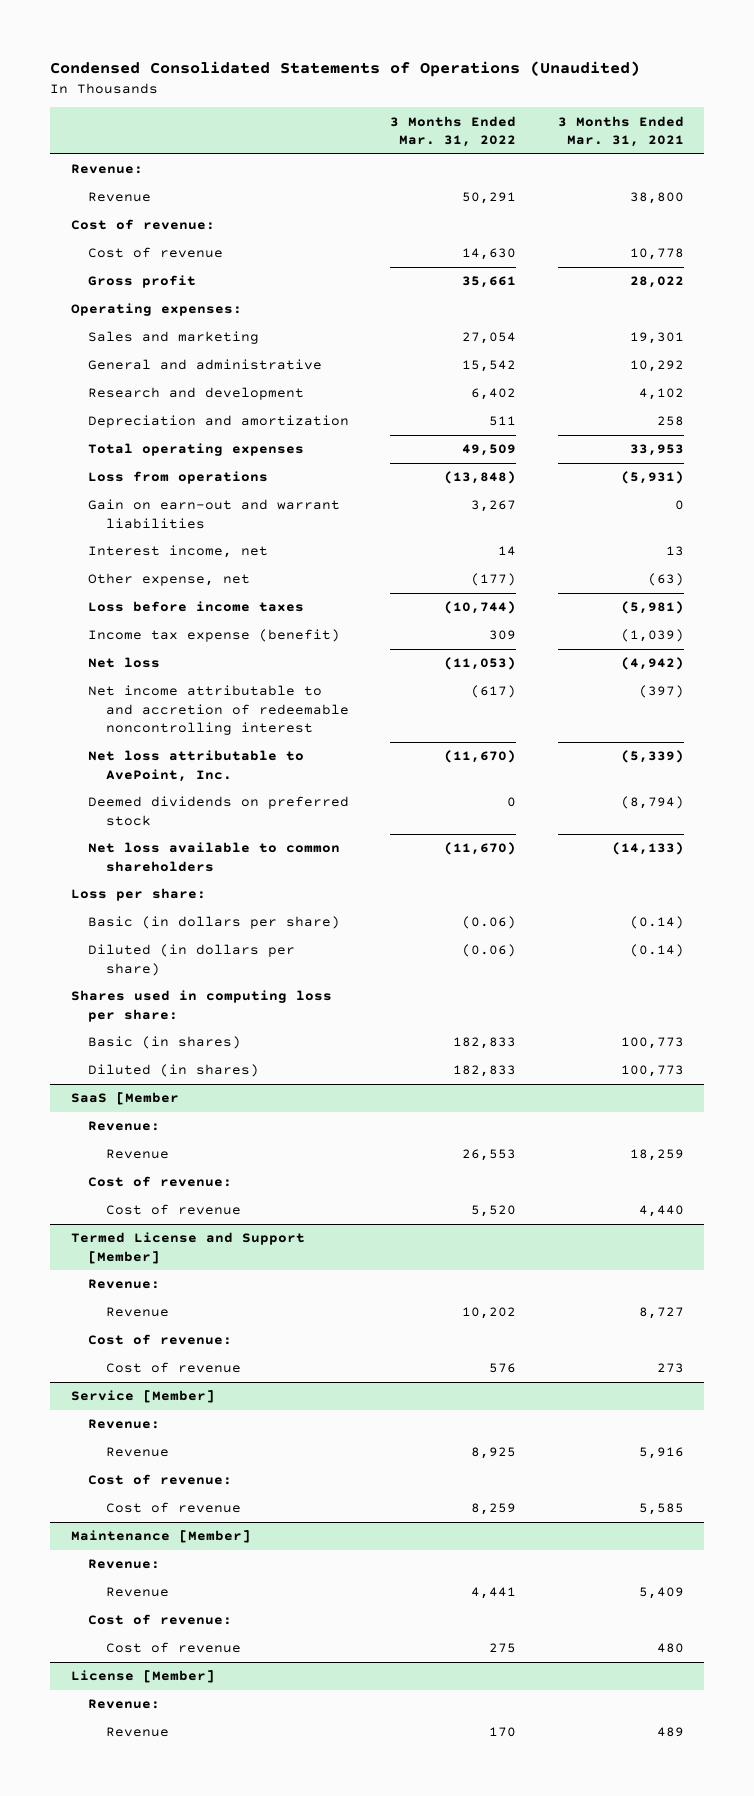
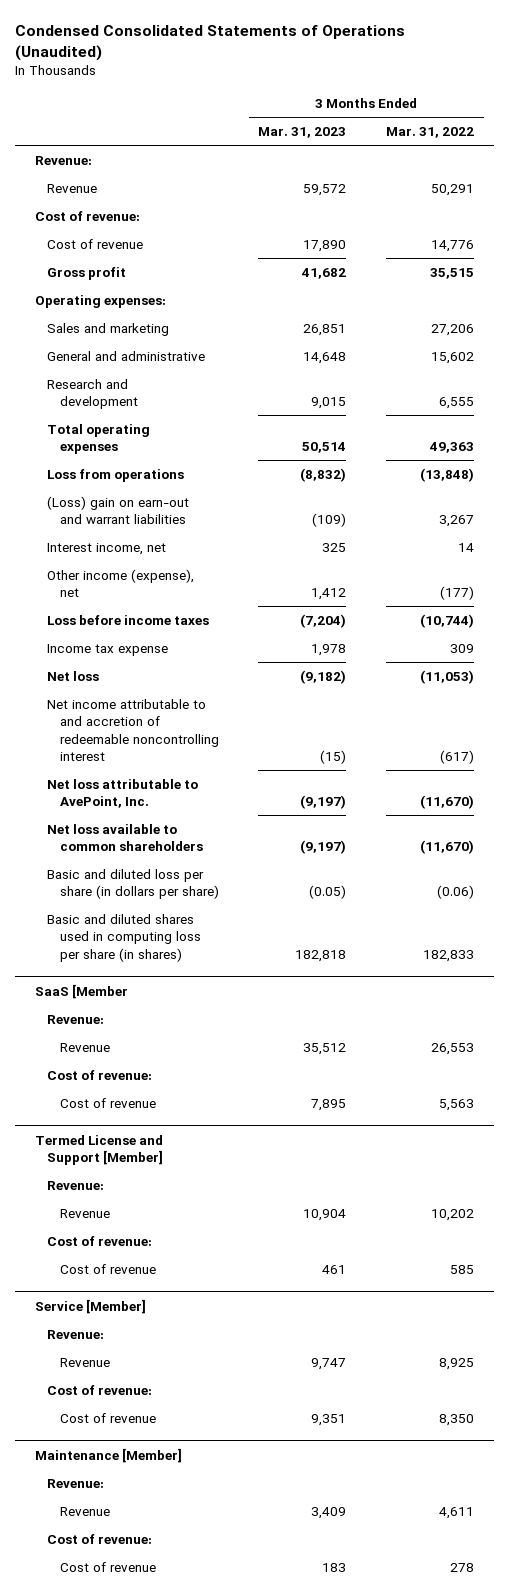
[557,115,684,148] 3 Months Ended Mar. 31, 2021 -> none
none -> [258,126,347,138] Mar. 31, 2023
[462,248,517,261] 14,630 -> [430,239,474,252] 14,776
[462,276,517,289] 35,661 -> [429,267,474,279] 35,515
[88,415,350,429] Depreciation and amortization -> none
[462,332,517,345] 27,054 -> [430,323,474,336] 27,206
[462,360,517,373] 15,542 -> [430,351,474,364] 15,602
[471,388,517,401] 6,402 -> [438,397,474,410] 6,555
[462,444,517,457] 49,509 -> [428,442,474,454] 49,363
[88,499,341,529] Gain on earn-out and warrant liabilities -> [47,495,190,525] (Loss) gain on earn-out and warrant liabilities
[88,573,251,587] Other expense, net -> [47,568,195,598] Other income (expense), net
[88,629,341,643] Income tax expense (benefit) -> [47,643,169,656] Income tax expense
[88,796,350,826] Deemed dividends on preferred stock -> none
[70,888,206,902] Loss per share: -> none
[88,944,296,976] Diluted (in dollars per share) -> none
[70,990,332,1022] Shares used in computing loss per share: -> none
[88,1064,260,1078] Diluted (in shares) -> none
[88,916,341,930] Basic (in dollars per share) -> [47,868,219,900] Basic and diluted loss per share (in dollars per share)
[88,1036,242,1050] Basic (in shares) -> [47,913,201,962] Basic and diluted shares used in computing loss per share (in shares)
[471,1205,517,1218] 5,520 -> [438,1098,474,1111] 5,563
[489,1363,517,1374] 576 -> [449,1264,474,1274] 585
[471,1503,517,1516] 8,259 -> [438,1413,474,1426] 8,350
[471,1587,517,1600] 4,441 -> [438,1506,474,1519] 4,611
[70,1670,215,1684] License [Member] -> none
[88,1699,161,1710] Revenue: -> none
[105,1727,169,1738] Revenue -> none
[489,1643,517,1654] 275 -> [449,1562,474,1572] 278

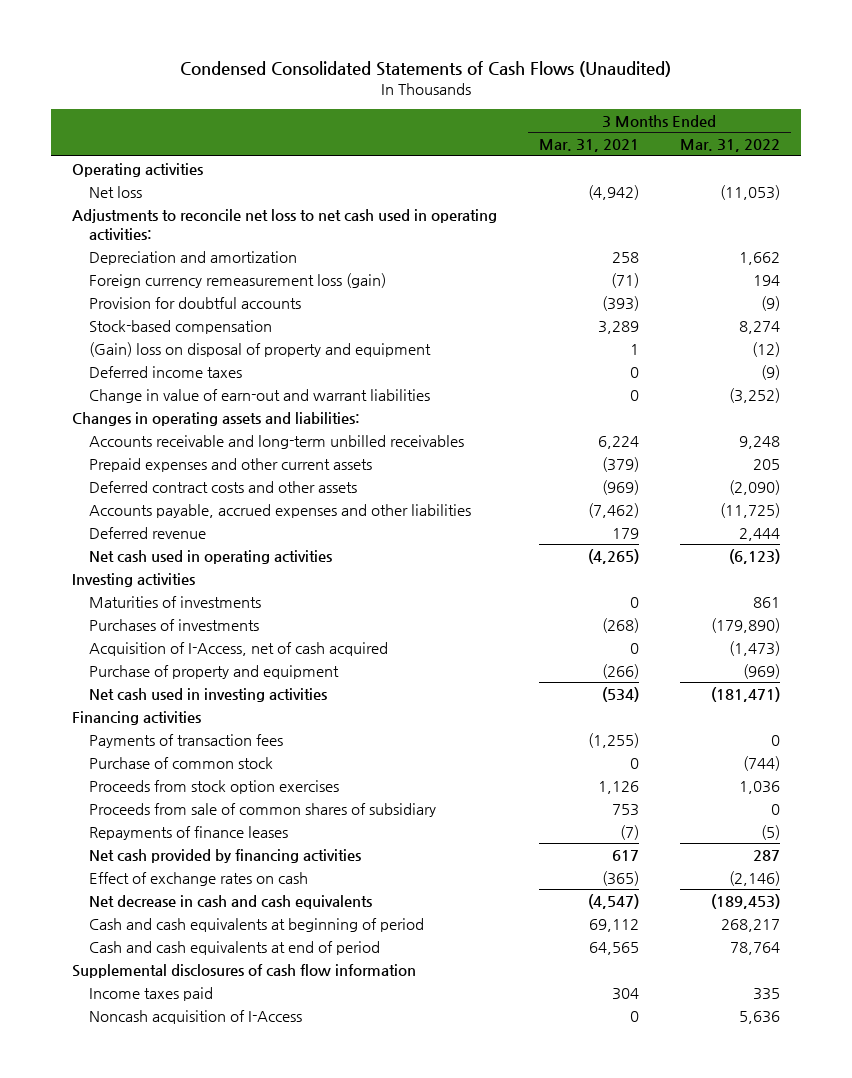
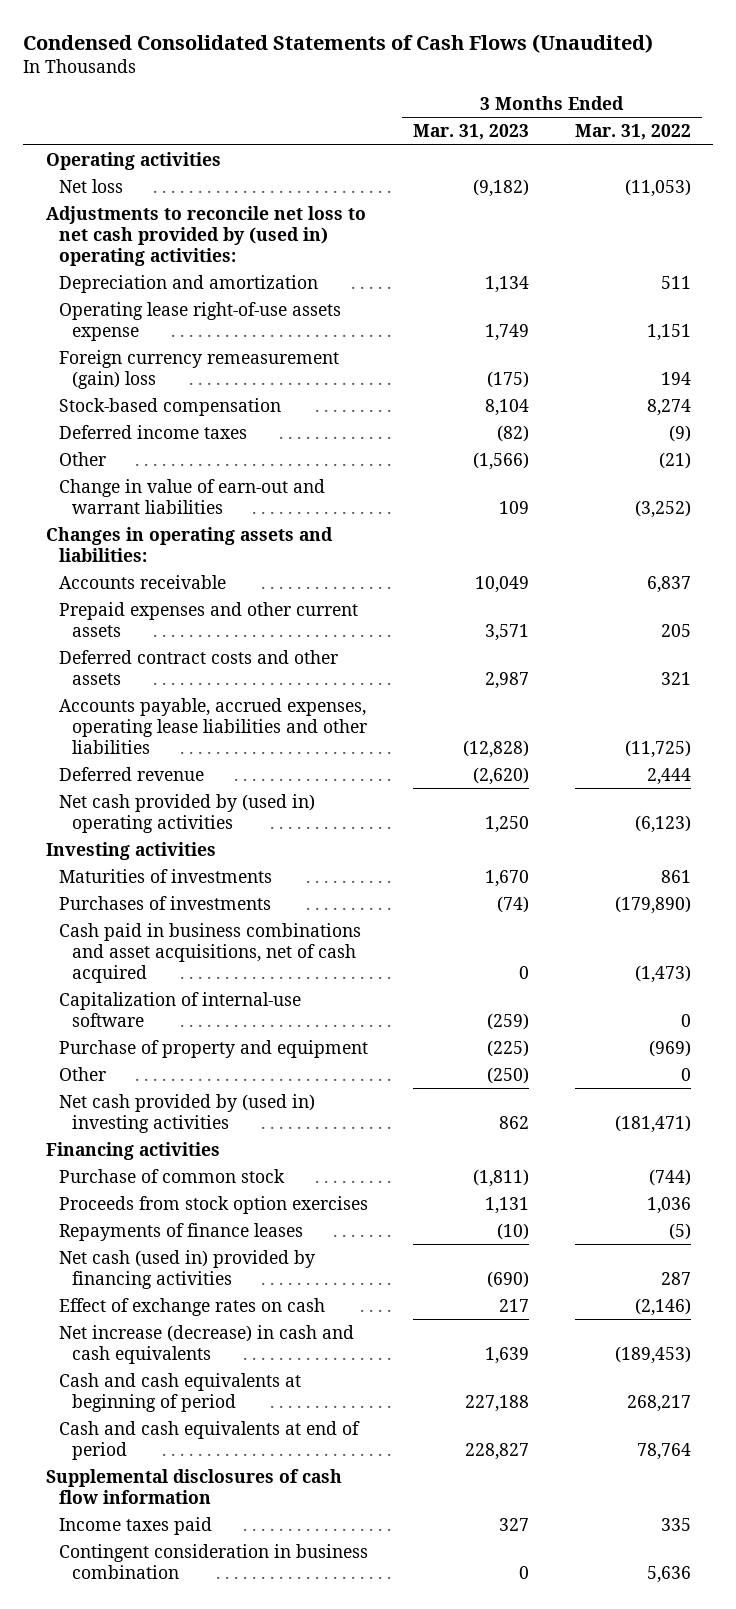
[538,139,639,153] Mar. 31, 2021 -> none
none -> [413,124,530,141] Mar. 31, 2023
[88,296,301,309] Provision for doubtful accounts -> none
[71,208,497,241] Adjustments to reconcile net loss to net cash used in operating activities: -> [45,205,366,266] Adjustments to reconcile net loss to net cash provided by (used in) operating activities:
[739,251,781,265] 1,662 -> [660,275,691,289] 511
none -> [58,301,341,341] Operating lease right-of-use assets expense
[88,272,386,288] Foreign currency remeasurement loss (gain) -> [58,349,339,389] Foreign currency remeasurement (gain) loss
[88,341,431,357] (Gain) loss on disposal of property and equipment -> none
none -> [58,451,106,466] Other
[88,434,464,449] Accounts receivable and long-term unbilled receivables -> none
none -> [58,574,226,589] Accounts receivable
[729,479,781,495] (2,090) -> [660,671,691,685] 321
[88,503,471,518] Accounts payable, accrued expenses and other liabilities -> [58,697,368,754] Accounts payable, accrued expenses, operating lease liabilities and other liabilities
[88,549,332,564] Net cash used in operating activities -> [58,793,315,833] Net cash provided by (used in) operating activities
[88,641,388,656] Acquisition of I-Access, net of cash acquired -> [58,922,361,983] Cash paid in business combinations and asset acquisitions, net of cash acquired
none -> [58,991,301,1027] Capitalization of internal-use software
none -> [58,1066,106,1081] Other
[88,687,327,702] Net cash used in investing activities -> [58,1093,315,1133] Net cash provided by (used in) investing activities
[88,733,283,748] Payments of transaction fees -> none
[88,802,436,817] Proceeds from sale of common shares of subsidiary -> none
[88,848,361,863] Net cash provided by financing activities -> [58,1249,315,1289] Net cash (used in) provided by financing activities
[88,894,372,909] Net decrease in cash and cash equivalents -> [58,1324,354,1364] Net increase (decrease) in cash and cash equivalents
[88,1009,302,1024] Noncash acquisition of I-Access -> [58,1543,368,1579] Contingent consideration in business combination

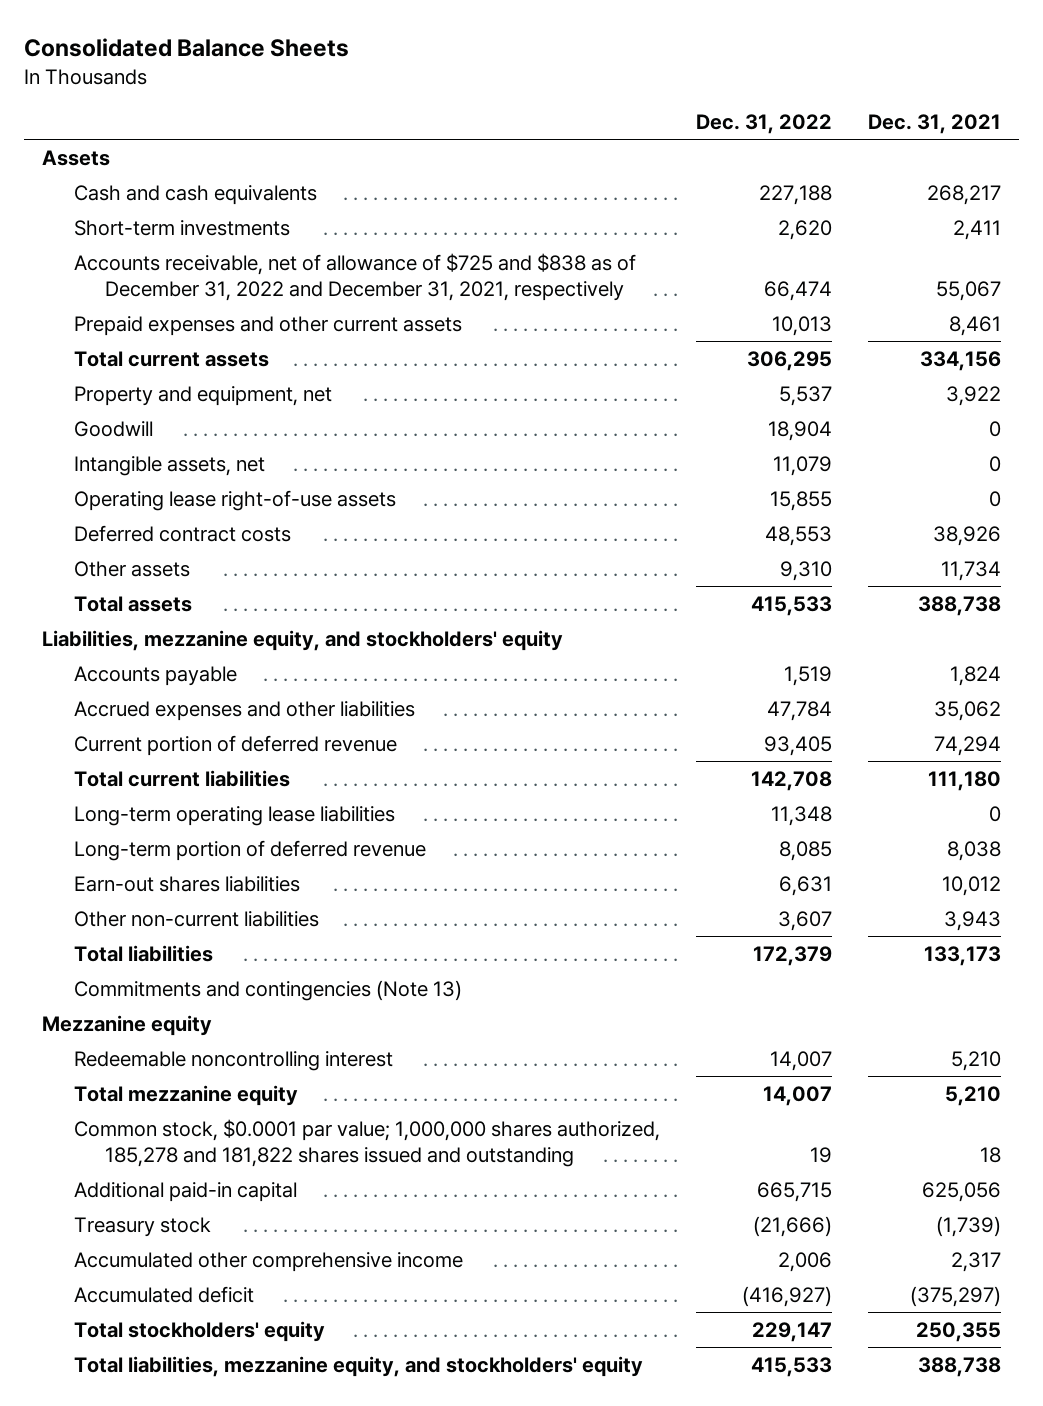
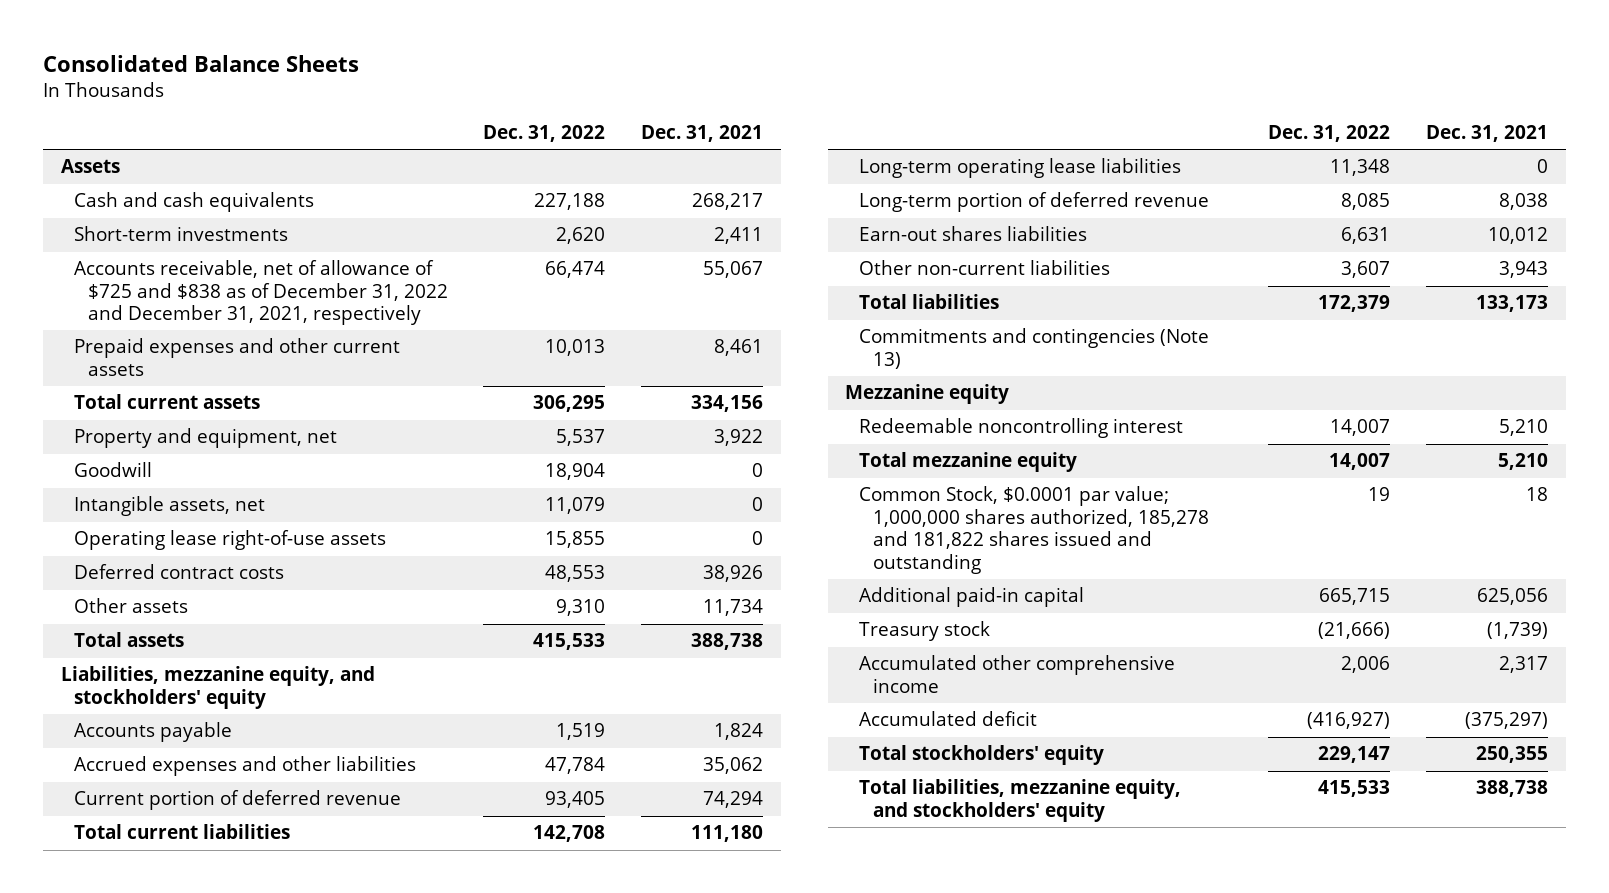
[73,1118,660,1167] Common stock, $0.0001 par value; 1,000,000 shares authorized, 185,278 and 181,822 shares issued and outstanding -> [859,486,1209,574] Common Stock, $0.0001 par value; 1,000,000 shares authorized, 185,278 and 181,822 shares issued and outstanding

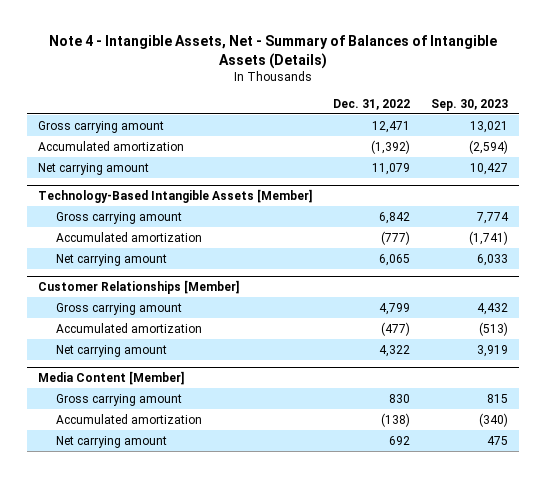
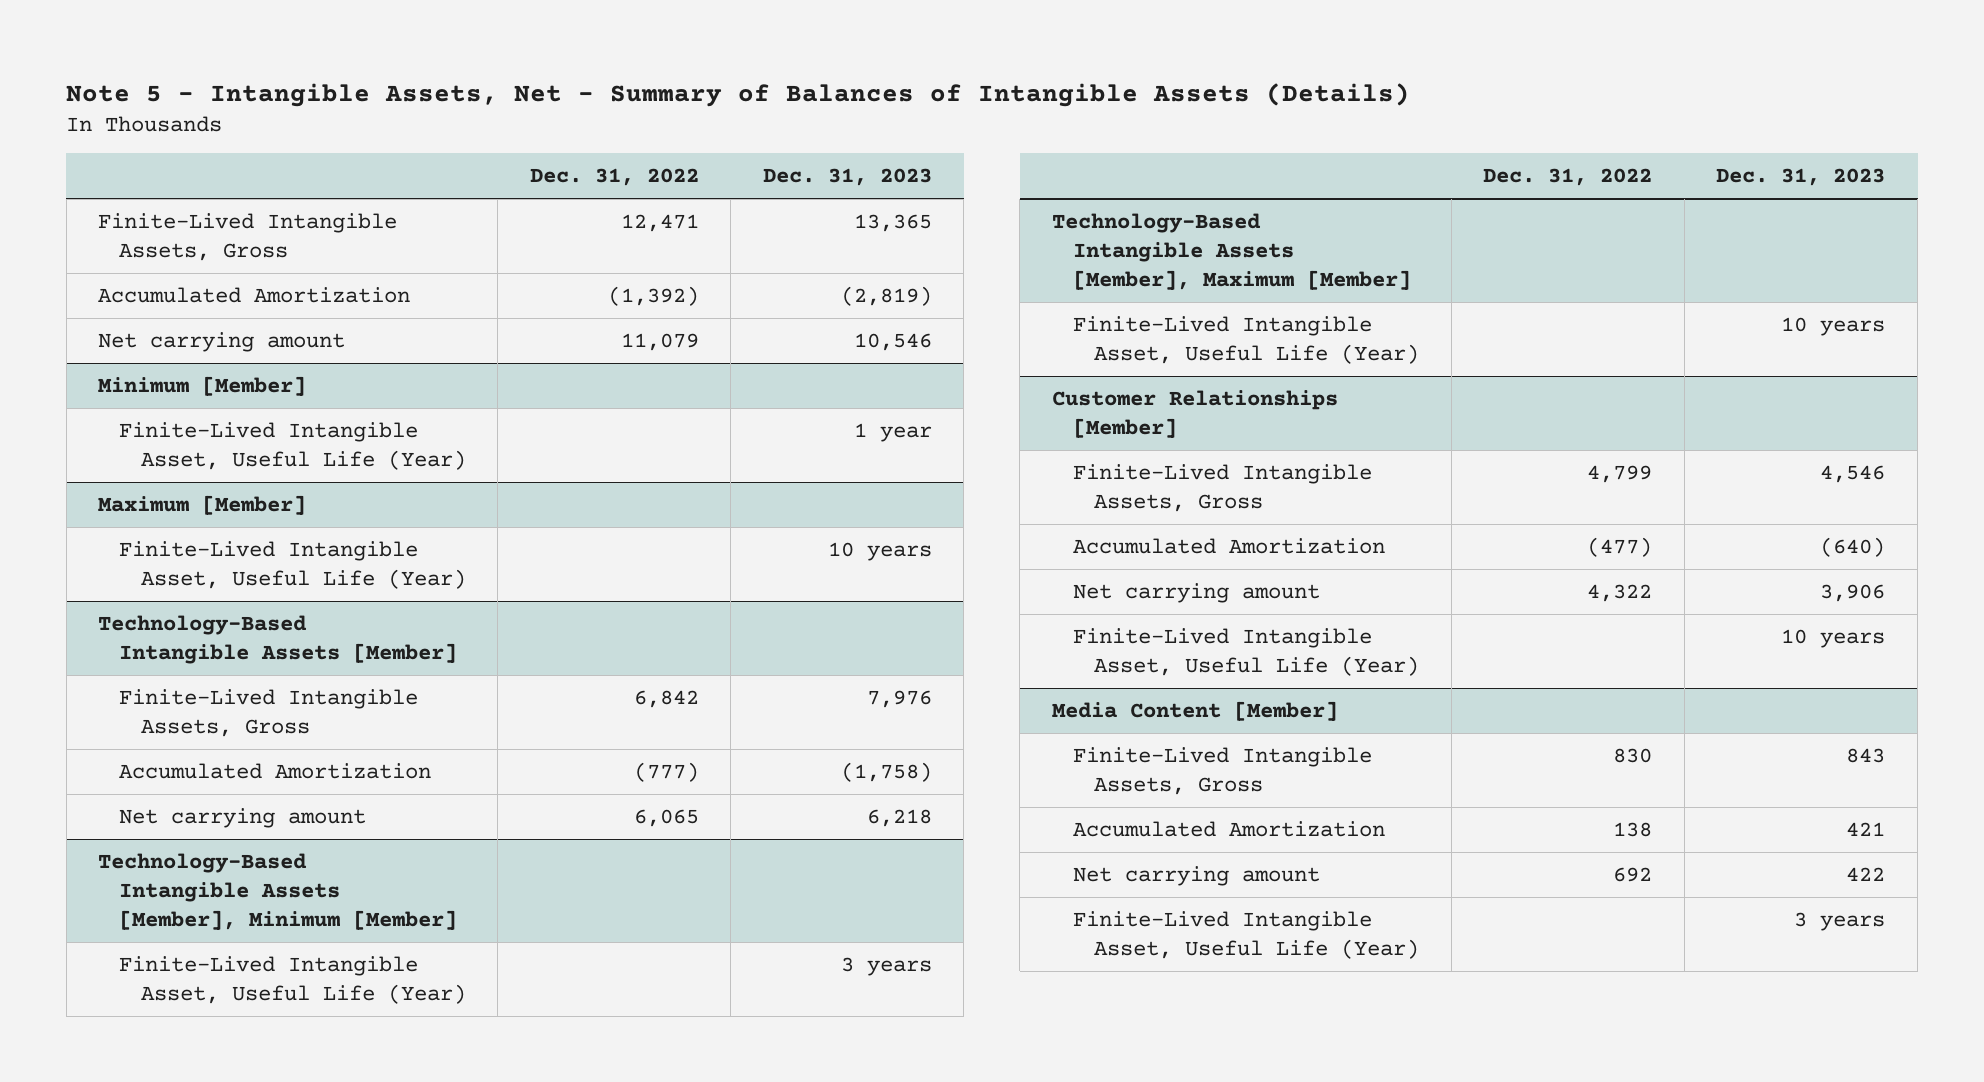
[49,35,498,69] Note 4 - Intangible Assets, Net - Summary of Balances of Intangible Assets (Details) -> [66,82,1411,107] Note 5 - Intangible Assets, Net - Summary of Balances of Intangible Assets (Details)
[431,98,509,111] Sep. 30, 2023 -> none
none -> [762,168,932,187] Dec. 31, 2023
[37,120,164,133] Gross carrying amount -> [98,212,398,261] Finite-Lived Intangible Assets, Gross
[37,140,184,151] Accumulated amortization -> [98,286,411,303] Accumulated Amortization
none -> [98,375,307,396] Minimum [Member]
none -> [119,421,466,470] Finite-Lived Intangible Asset, Useful Life (Year)
none -> [98,494,307,515] Maximum [Member]
none -> [119,540,466,589] Finite-Lived Intangible Asset, Useful Life (Year)
[55,211,182,224] Gross carrying amount -> [119,688,419,737] Finite-Lived Intangible Assets, Gross
[55,231,202,242] Accumulated amortization -> [119,762,432,779] Accumulated Amortization
none -> [98,852,458,931] Technology-Based Intangible Assets [Member], Minimum [Member]
none -> [119,955,466,1004] Finite-Lived Intangible Asset, Useful Life (Year)
none -> [1051,212,1412,291] Technology-Based Intangible Assets [Member], Maximum [Member]
none -> [1073,315,1420,364] Finite-Lived Intangible Asset, Useful Life (Year)
[55,302,182,315] Gross carrying amount -> [1073,463,1373,512] Finite-Lived Intangible Assets, Gross
[55,322,202,333] Accumulated amortization -> [1073,537,1386,554] Accumulated Amortization
none -> [1073,627,1420,676] Finite-Lived Intangible Asset, Useful Life (Year)
[55,393,182,406] Gross carrying amount -> [1073,746,1373,795] Finite-Lived Intangible Assets, Gross
[55,413,202,424] Accumulated amortization -> [1073,820,1386,837] Accumulated Amortization
[381,412,411,427] (138) -> [1613,821,1653,837] 138
none -> [1073,910,1420,959] Finite-Lived Intangible Asset, Useful Life (Year)

